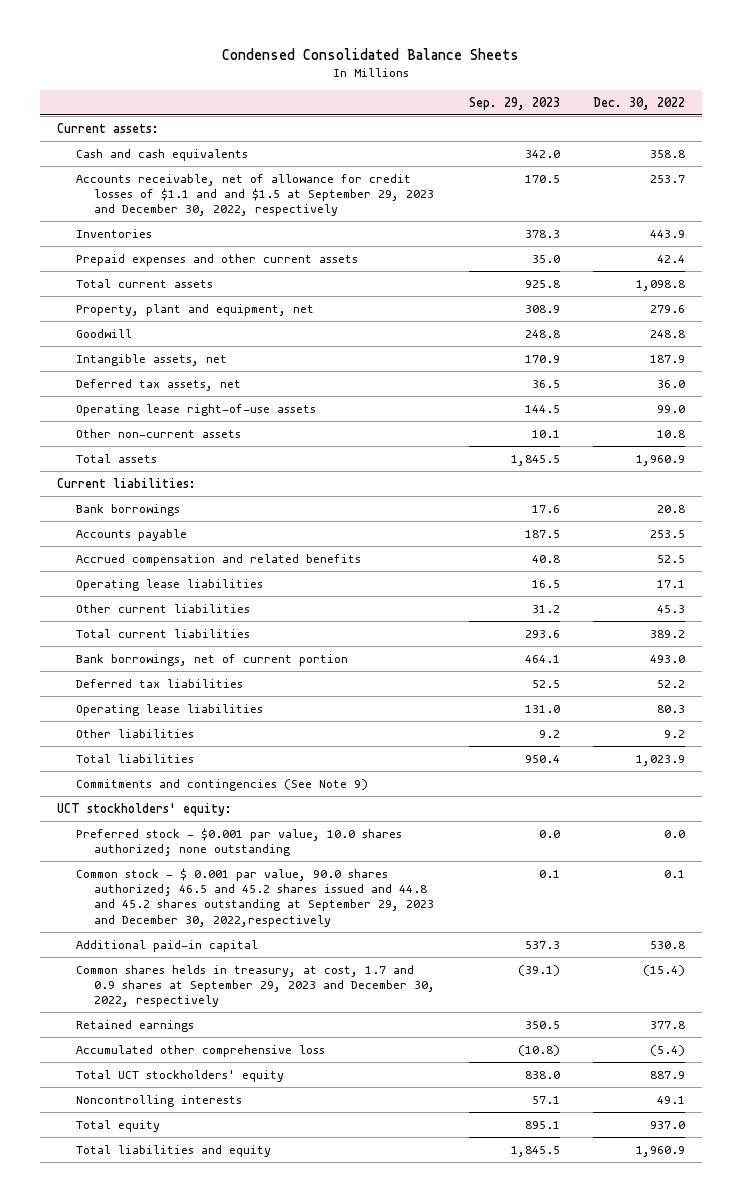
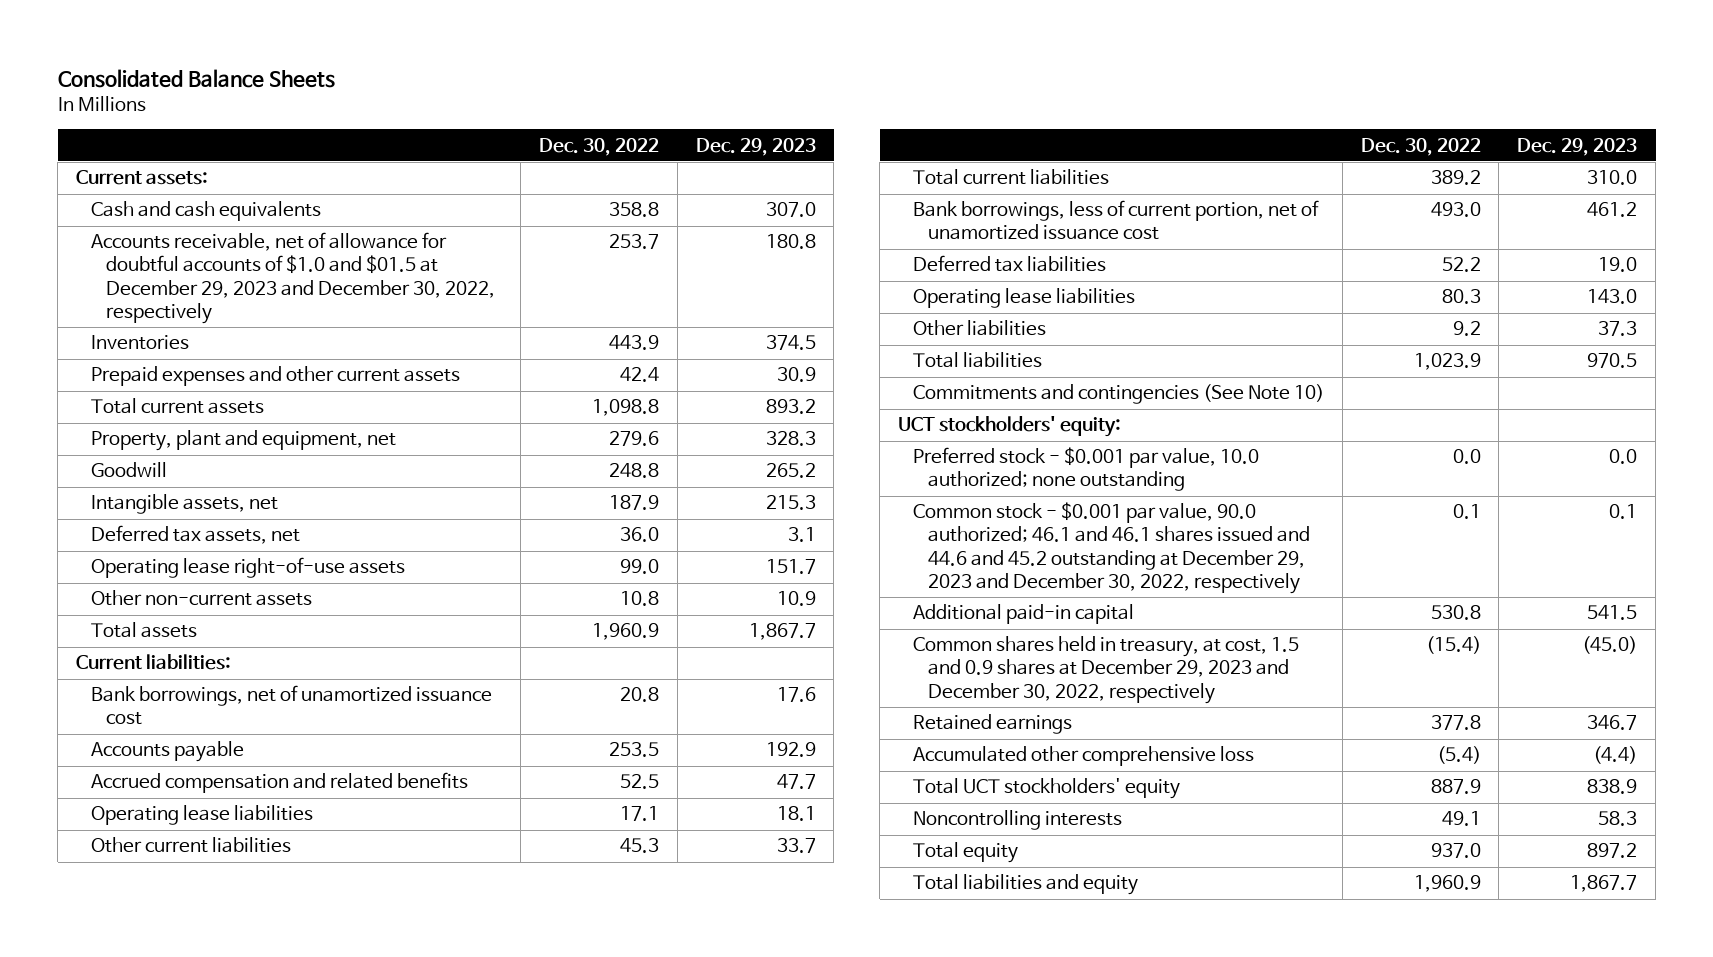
[222,47,520,60] Condensed Consolidated Balance Sheets -> [57,69,335,89] Consolidated Balance Sheets
[468,96,560,110] Sep. 29, 2023 -> none
none -> [695,137,816,156] Dec. 29, 2023
[75,173,435,217] Accounts receivable, net of allowance for credit losses of $1.1 and and $1.5 at September 29, 2023 and December 30, 2022, respectively -> [91,232,496,324] Accounts receivable, net of allowance for doubtful accounts of $1.0 and $01.5 at December 29, 2023 and December 30, 2022, respectively
[75,503,180,516] Bank borrowings -> [91,685,493,726] Bank borrowings, net of unamortized issuance cost
[75,653,348,666] Bank borrowings, net of current portion -> [913,200,1320,241] Bank borrowings, less of current portion, net of unamortized issuance cost
[75,778,368,791] Commitments and contingencies (See Note 9) -> [913,384,1325,405] Commitments and contingencies (See Note 10)
[75,827,402,857] Preferred stock - $0.001 par value, 10.0 shares authorized; none outstanding -> [913,447,1260,492] Preferred stock - $0.001 par value, 10.0 authorized; none outstanding
[75,867,435,927] Common stock - $ 0.001 par value, 90.0 shares authorized; 46.5 and 45.2 shares issued and 44.8 and 45.2 shares outstanding at September 29, 2023 and December 30, 2022,respectively -> [913,502,1311,594] Common stock - $0.001 par value, 90.0 authorized; 46.1 and 46.1 shares issued and 44.6 and 45.2 outstanding at December 29, 2023 and December 30, 2022, respectively
[75,964,436,1008] Common shares helds in treasury, at cost, 1.7 and 0.9 shares at September 29, 2023 and December 30, 2022, respectively -> [913,636,1300,704] Common shares held in treasury, at cost, 1.5 and 0.9 shares at December 29, 2023 and December 30, 2022, respectively

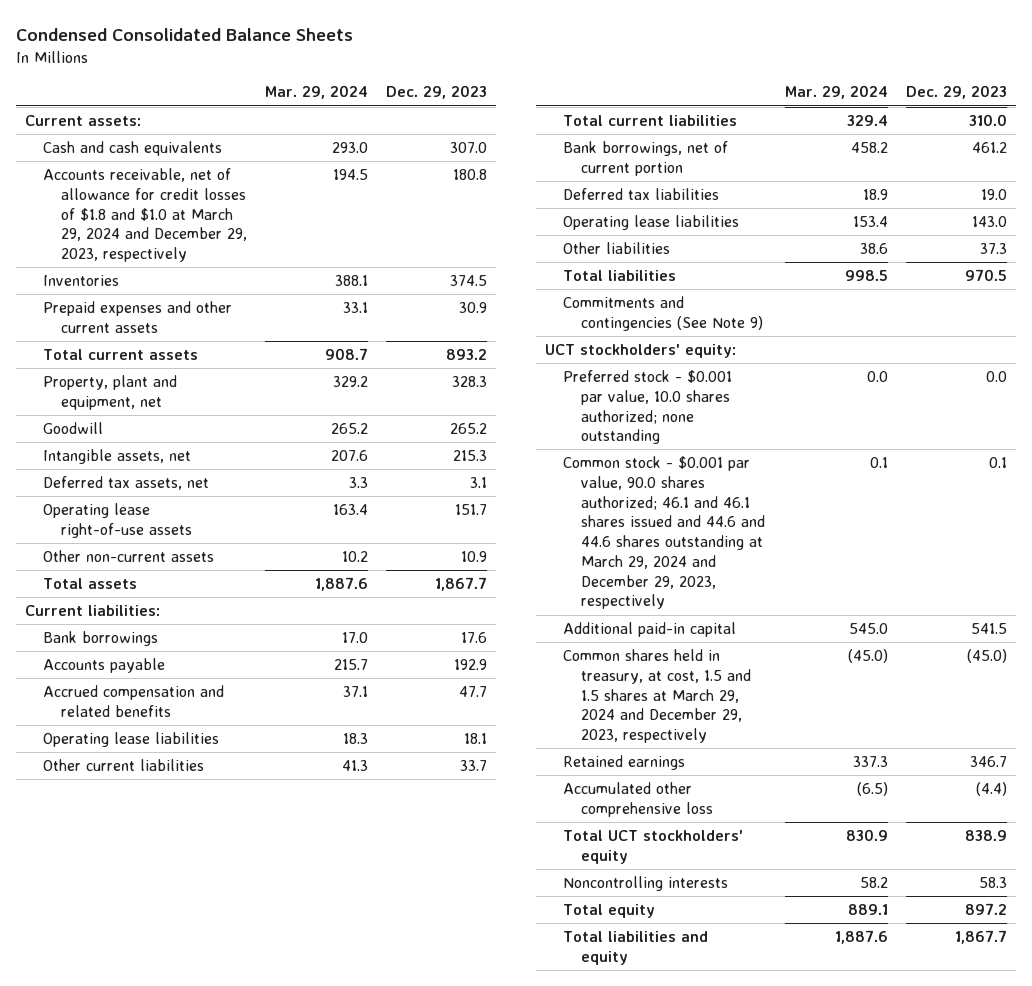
[57,69,335,89] Consolidated Balance Sheets -> [16,28,354,42] Condensed Consolidated Balance Sheets
[538,137,659,156] Dec. 30, 2022 -> none
none -> [265,85,369,100] Mar. 29, 2024
[91,232,496,324] Accounts receivable, net of allowance for doubtful accounts of $1.0 and $01.5 at December 29, 2023 and December 30, 2022, respectively -> [43,167,248,263] Accounts receivable, net of allowance for credit losses of $1.8 and $1.0 at March 29, 2024 and December 29, 2023, respectively
[91,685,493,726] Bank borrowings, net of unamortized issuance cost -> [43,630,159,646] Bank borrowings
[913,200,1320,241] Bank borrowings, less of current portion, net of unamortized issuance cost -> [563,140,729,176] Bank borrowings, net of current portion
[913,384,1325,405] Commitments and contingencies (See Note 10) -> [563,295,764,331] Commitments and contingencies (See Note 9)
[913,447,1260,492] Preferred stock - $0.001 par value, 10.0 authorized; none outstanding -> [563,369,733,445] Preferred stock - $0.001 par value, 10.0 shares authorized; none outstanding
[913,502,1311,594] Common stock - $0.001 par value, 90.0 authorized; 46.1 and 46.1 shares issued and 44.6 and 45.2 outstanding at December 29, 2023 and December 30, 2022, respectively -> [563,455,766,610] Common stock - $0.001 par value, 90.0 shares authorized; 46.1 and 46.1 shares issued and 44.6 and 44.6 shares outstanding at March 29, 2024 and December 29, 2023, respectively
[913,636,1300,704] Common shares held in treasury, at cost, 1.5 and 0.9 shares at December 29, 2023 and December 30, 2022, respectively -> [563,648,752,744] Common shares held in treasury, at cost, 1.5 and 1.5 shares at March 29, 2024 and December 29, 2023, respectively

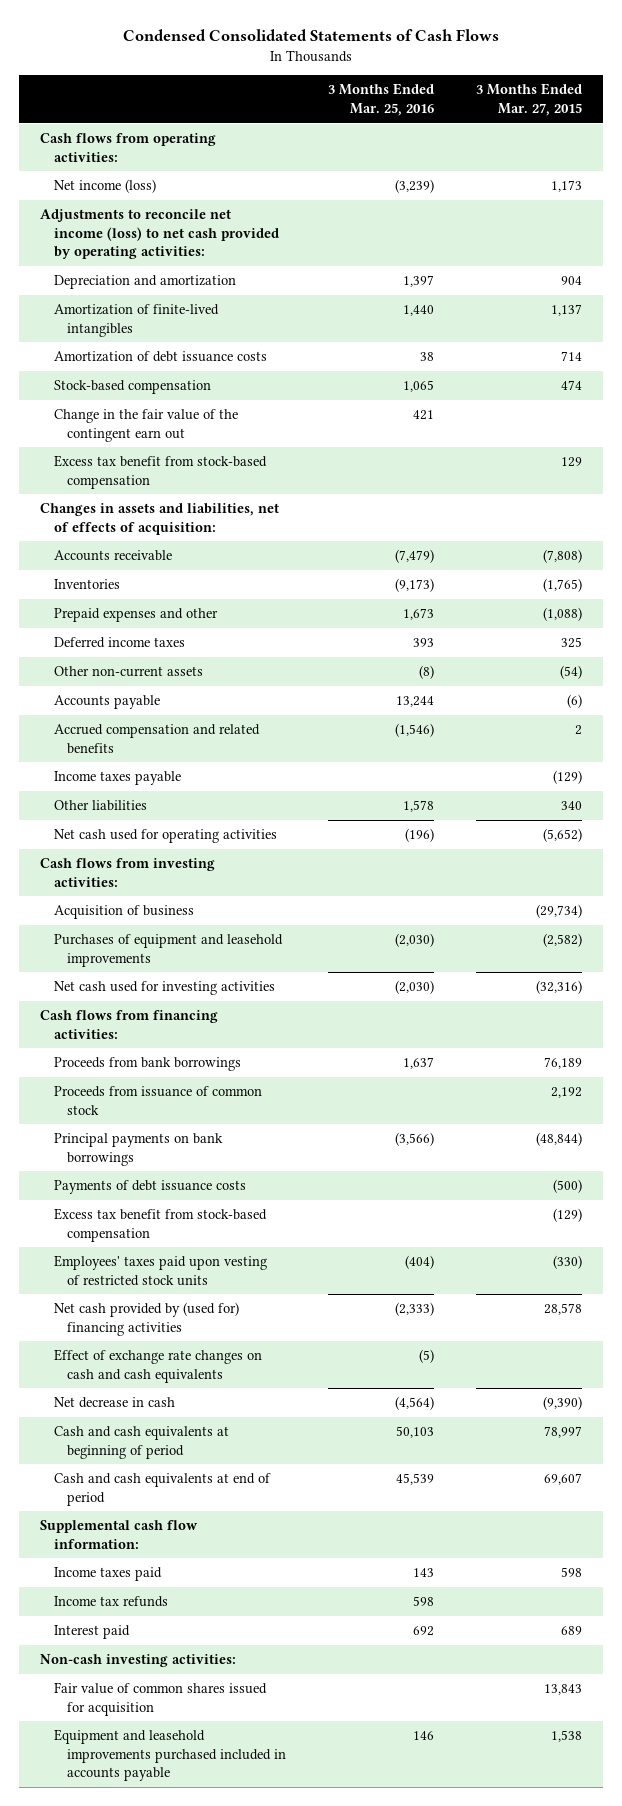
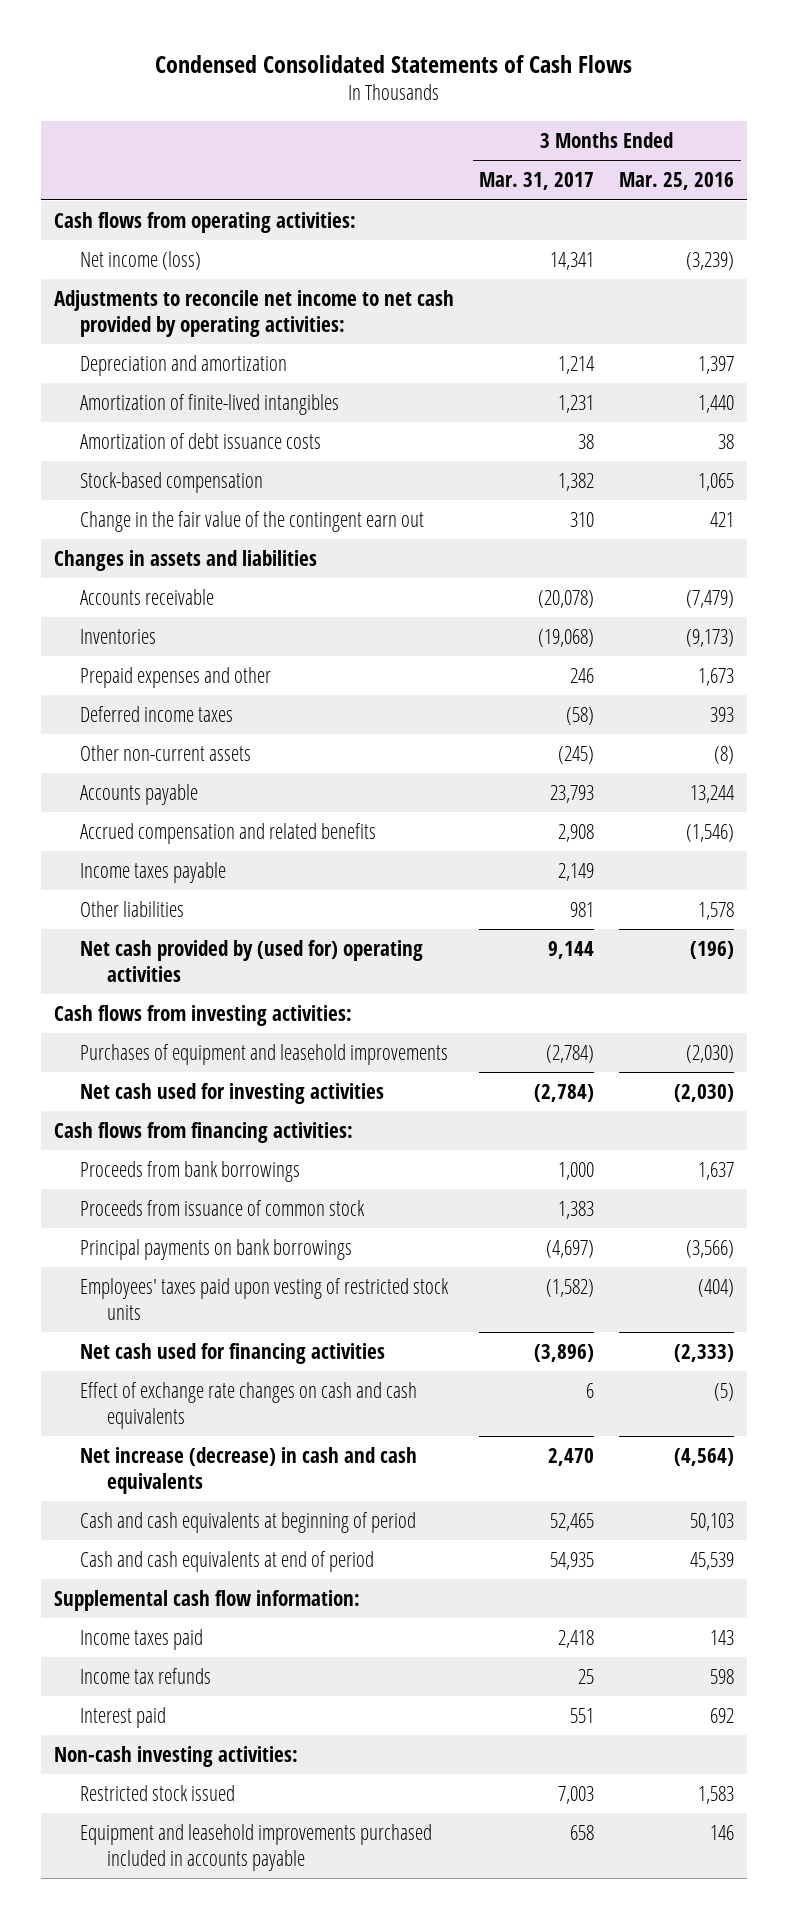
[475,83,582,116] 3 Months Ended Mar. 27, 2015 -> none
none -> [478,172,594,191] Mar. 31, 2017
[40,209,279,260] Adjustments to reconcile net income (loss) to net cash provided by operating activities: -> [53,289,454,337] Adjustments to reconcile net income to net cash provided by operating activities:
[53,455,267,489] Excess tax benefit from stock-based compensation -> none
[40,503,280,535] Changes in assets and liabilities, net of effects of acquisition: -> [53,549,317,571] Changes in assets and liabilities
[53,829,277,844] Net cash used for operating activities -> [80,939,424,982] Net cash provided by (used for) operating activities
[53,905,194,920] Acquisition of business -> none
[53,1180,246,1195] Payments of debt issuance costs -> none
[53,1208,267,1242] Excess tax benefit from stock-based compensation -> none
[53,1302,239,1336] Net cash provided by (used for) financing activities -> [80,1342,386,1364] Net cash used for financing activities
[53,1397,175,1409] Net decrease in cash -> [80,1446,418,1494] Net increase (decrease) in cash and cash equivalents
[53,1682,267,1716] Fair value of common shares issued for acquisition -> none
none -> [80,1784,236,1801] Restricted stock issued

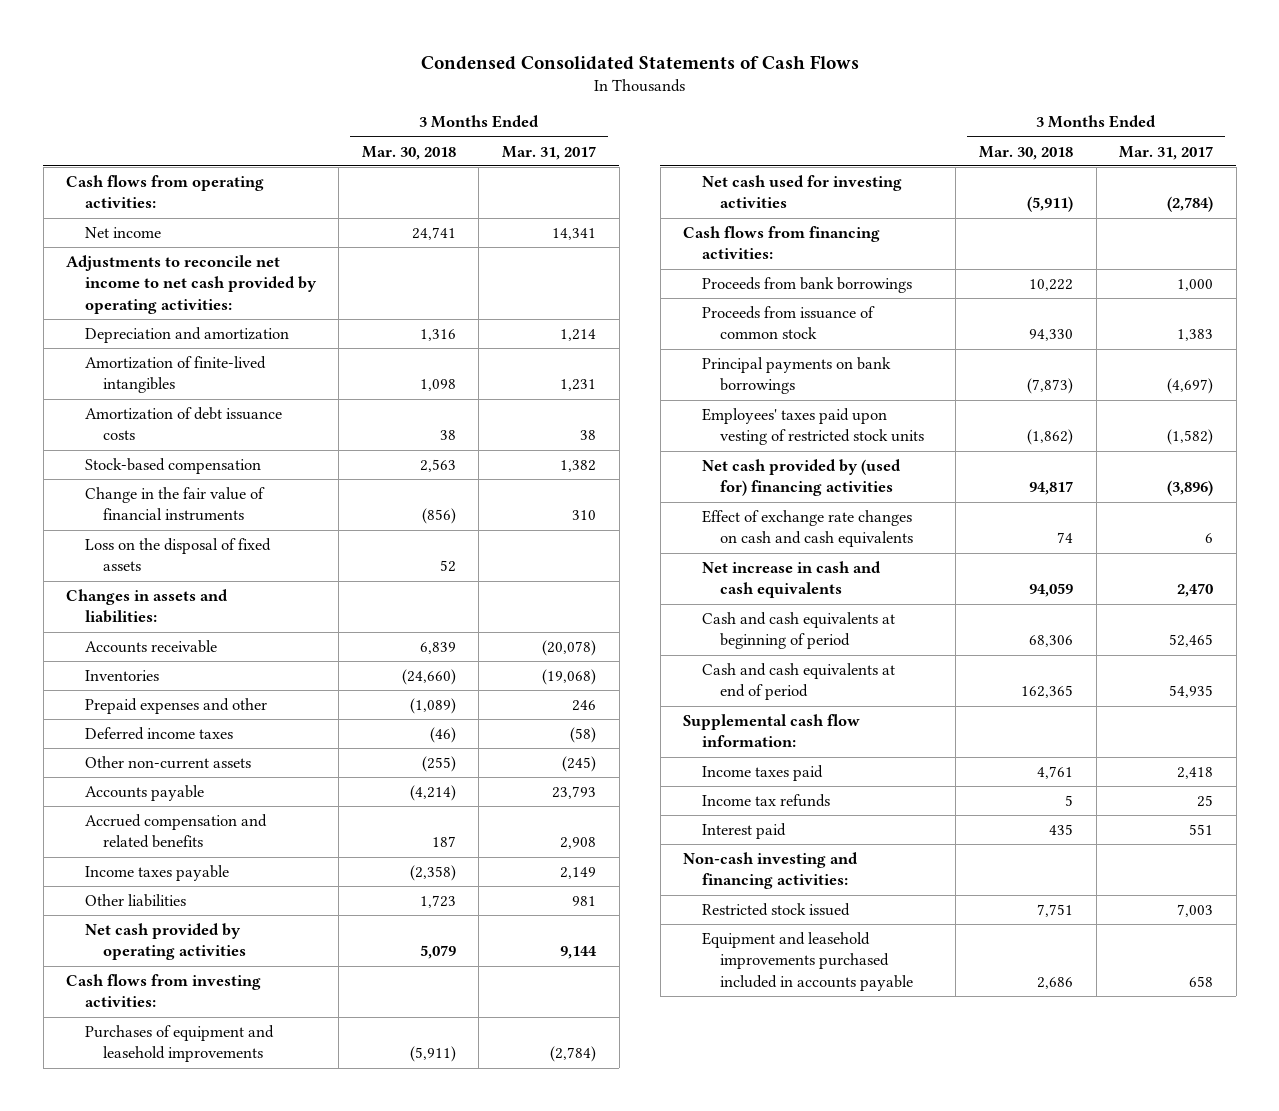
[619,172,735,191] Mar. 25, 2016 -> none
none -> [361,145,456,160] Mar. 30, 2018
[80,250,202,270] Net income (loss) -> [84,226,161,238] Net income
[80,510,425,532] Change in the fair value of the contingent earn out -> [84,486,265,522] Change in the fair value of financial instruments
none -> [84,537,271,572] Loss on the disposal of fixed assets
[53,549,317,571] Changes in assets and liabilities -> [66,588,229,624] Changes in assets and liabilities:
[80,939,424,982] Net cash provided by (used for) operating activities -> [84,922,247,961] Net cash provided by operating activities
[80,1342,386,1364] Net cash used for financing activities -> [701,458,901,497] Net cash provided by (used for) financing activities
[80,1446,418,1494] Net increase (decrease) in cash and cash equivalents -> [701,560,881,599] Net increase in cash and cash equivalents
[53,1745,298,1767] Non-cash investing activities: -> [683,851,859,890] Non-cash investing and financing activities:

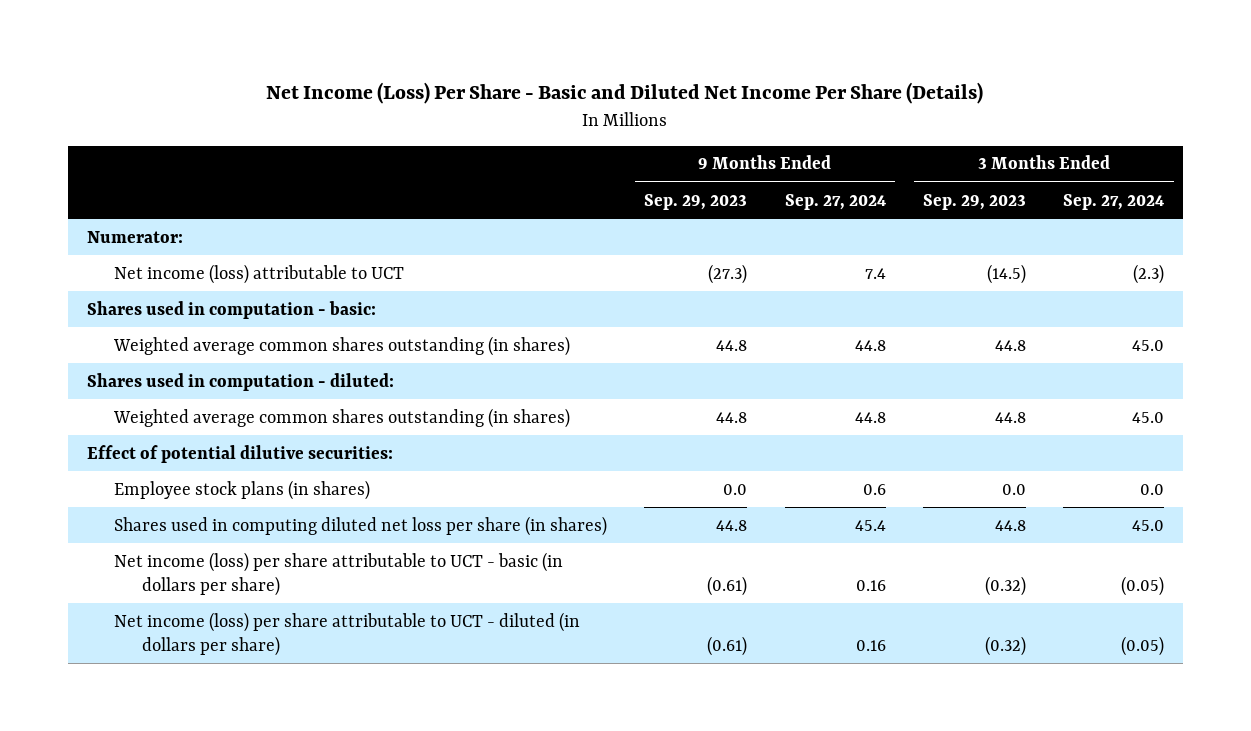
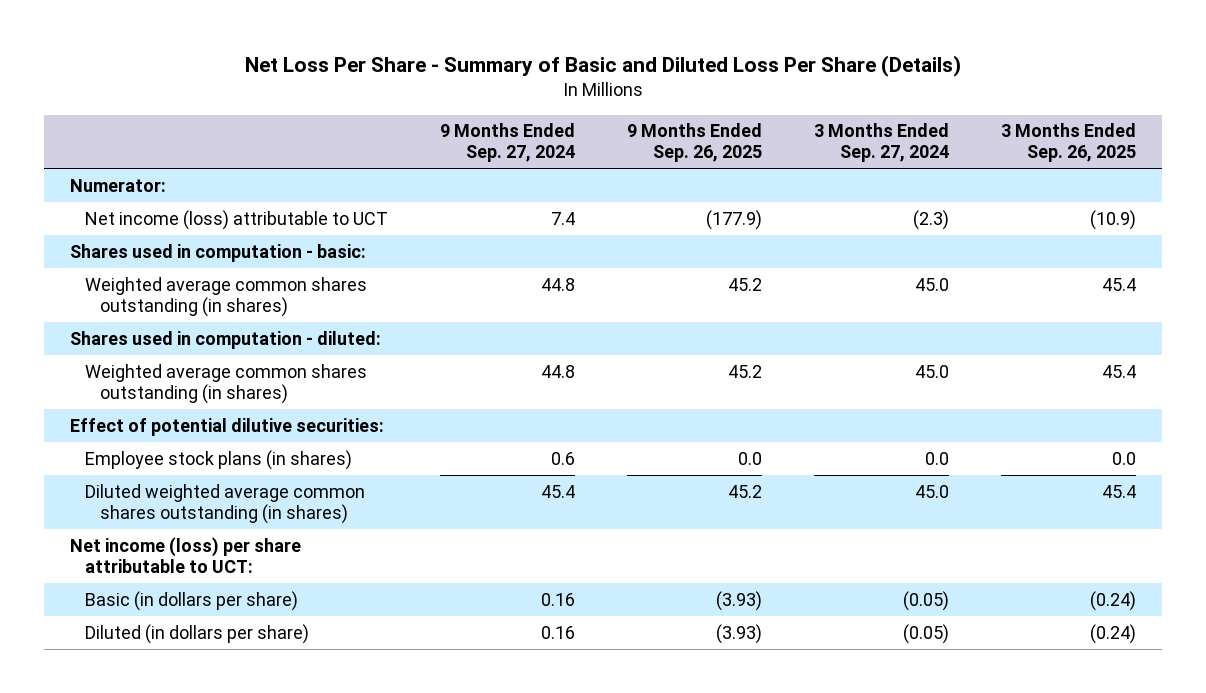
[266,81,984,104] Net Income (Loss) Per Share - Basic and Diluted Net Income Per Share (Details) -> [244,54,961,77] Net Loss Per Share - Summary of Basic and Diluted Loss Per Share (Details)
[644,193,748,210] Sep. 29, 2023 -> none
[922,193,1026,210] Sep. 29, 2023 -> none
none -> [626,123,762,163] 9 Months Ended Sep. 26, 2025
none -> [1000,123,1136,163] 3 Months Ended Sep. 26, 2025
[114,515,608,536] Shares used in computing diluted net loss per share (in shares) -> [85,483,366,524] Diluted weighted average common shares outstanding (in shares)
none -> [69,536,301,573] Net income (loss) per share attributable to UCT:
[114,551,564,596] Net income (loss) per share attributable to UCT - basic (in dollars per share) -> [85,590,299,611] Basic (in dollars per share)
[114,611,581,656] Net income (loss) per share attributable to UCT - diluted (in dollars per share) -> [85,623,310,644] Diluted (in dollars per share)

